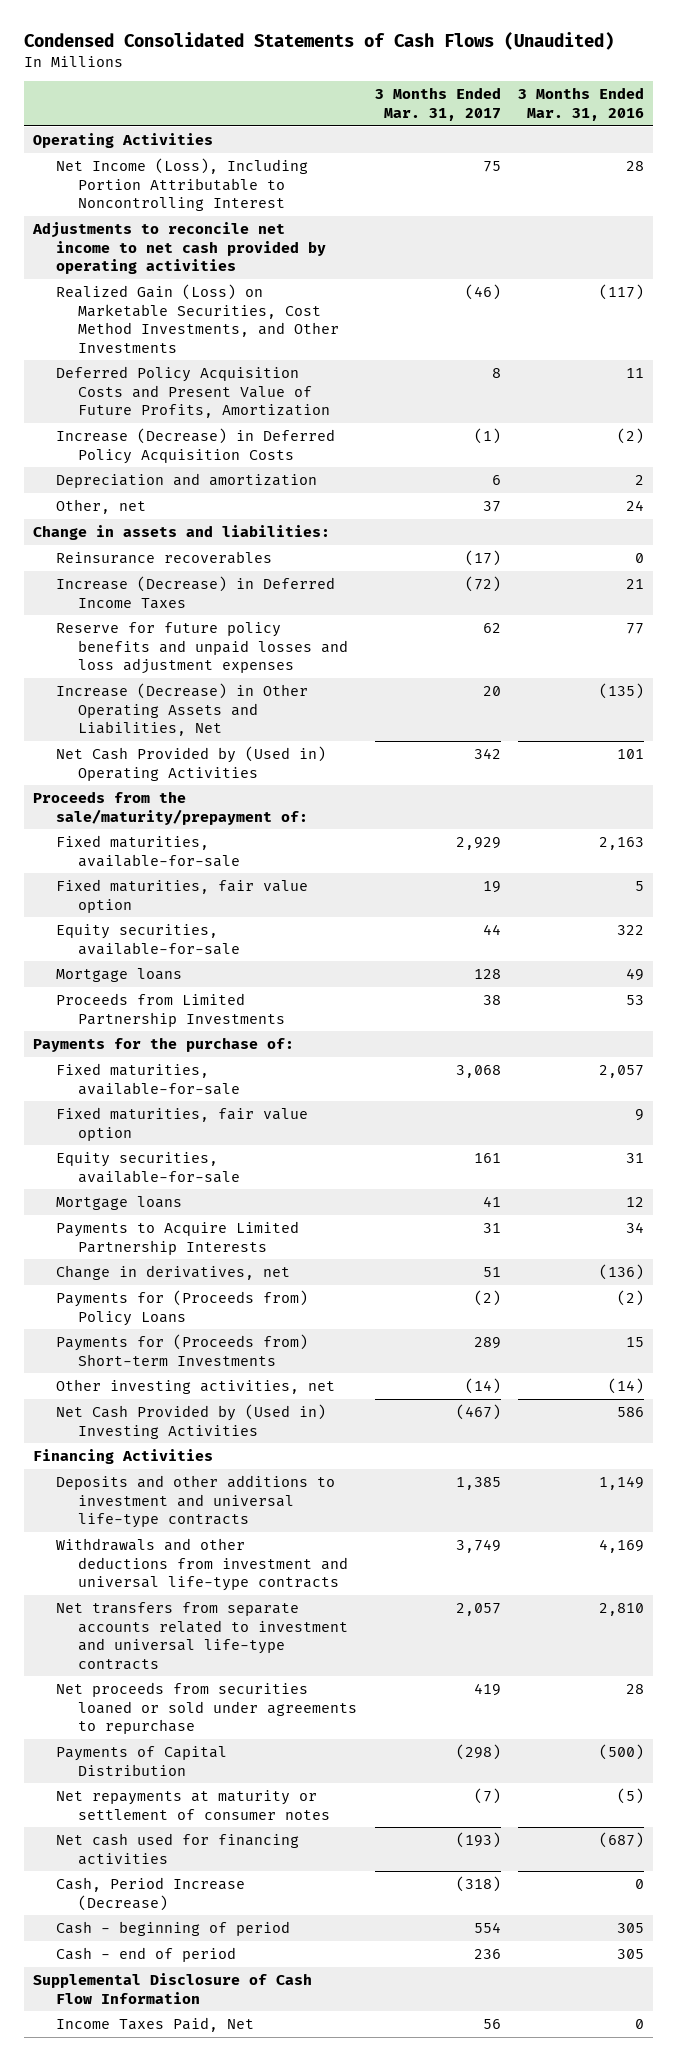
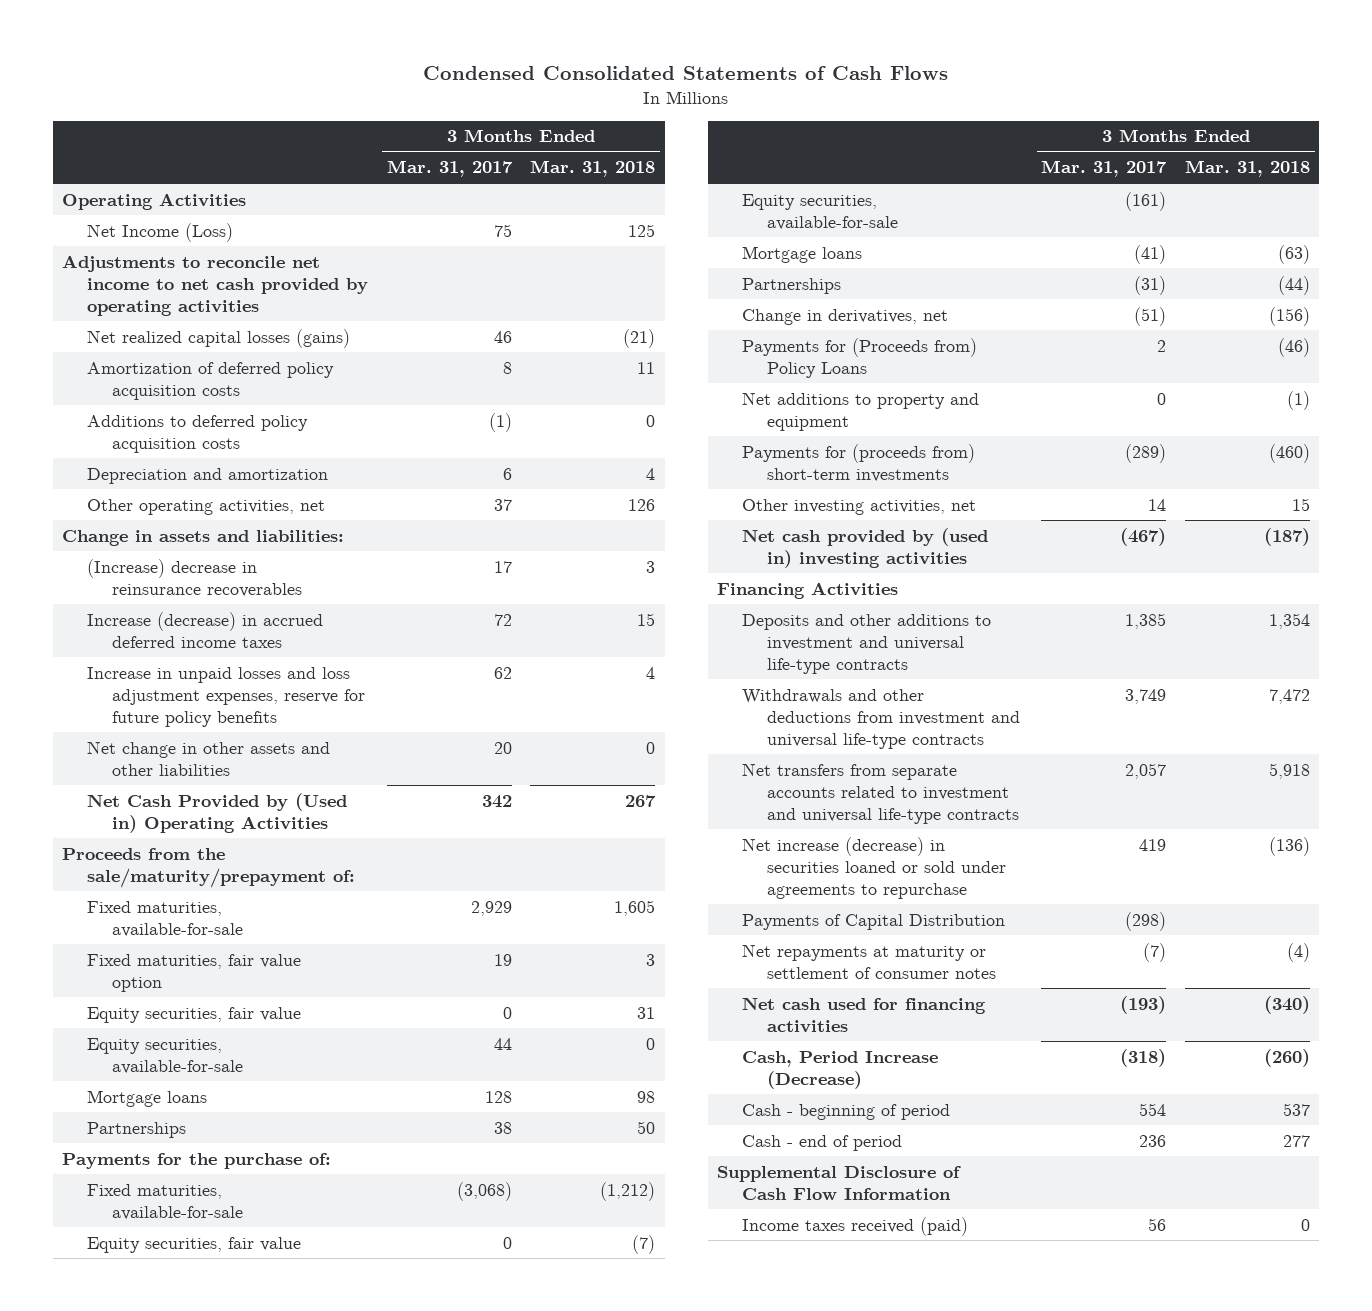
[24,31,615,50] Condensed Consolidated Statements of Cash Flows (Unaudited) -> [423,66,949,81] Condensed Consolidated Statements of Cash Flows
[518,87,645,121] 3 Months Ended Mar. 31, 2016 -> none
none -> [530,160,656,178] Mar. 31, 2018
[55,158,308,212] Net Income (Loss), Including Portion Attributable to Noncontrolling Interest -> none
none -> [87,222,234,242] Net Income (Loss)
[55,284,340,353] Realized Gain (Loss) on Marketable Securities, Cost Method Investments, and Other Investments -> [87,328,351,348] Net realized capital losses (gains)
[464,284,501,301] (46) -> [493,330,512,343] 46
[55,366,331,419] Deferred Policy Acquisition Costs and Present Value of Future Profits, Amortization -> [87,361,335,400] Amortization of deferred policy acquisition costs
[55,428,335,464] Increase (Decrease) in Deferred Policy Acquisition Costs -> [87,414,309,453] Additions to deferred policy acquisition costs
[55,499,146,515] Other, net -> [87,498,326,515] Other operating activities, net
[55,551,272,565] Reinsurance recoverables -> [87,558,302,597] (Increase) decrease in reinsurance recoverables
[464,550,501,567] (17) -> [493,560,512,573] 17
[55,576,335,609] Increase (Decrease) in Deferred Income Taxes -> [87,611,324,648] Increase (decrease) in accrued deferred income taxes
[464,576,501,593] (72) -> [493,613,512,626] 72
[55,622,349,675] Reserve for future policy benefits and unpaid losses and loss adjustment expenses -> [87,666,365,727] Increase in unpaid losses and loss adjustment expenses, reserve for future policy benefits
[55,683,308,737] Increase (Decrease) in Other Operating Assets and Liabilities, Net -> [87,740,331,776] Net change in other assets and other liabilities
none -> [87,1006,302,1023] Equity securities, fair value
[55,993,286,1027] Proceeds from Limited Partnership Investments -> [87,1121,187,1138] Partnerships
[55,1107,308,1141] Fixed maturities, fair value option -> none
[55,1221,299,1255] Payments to Acquire Limited Partnership Interests -> none
[455,1065,501,1079] 3,068 -> [456,1181,512,1201] (3,068)
none -> [87,1236,302,1253] Equity securities, fair value
[473,1153,501,1164] 161 -> [1125,191,1167,211] (161)
[482,1196,501,1208] 41 -> [1134,244,1167,264] (41)
none -> [741,277,841,294] Partnerships
[482,1267,501,1278] 51 -> [1134,306,1167,326] (51)
[473,1290,501,1307] (2) -> [1157,339,1167,352] 2
none -> [741,391,979,431] Net additions to property and equipment
[55,1334,308,1366] Payments for (Proceeds from) Short-term Investments -> [741,443,975,482] Payments for (proceeds from) short-term investments
[473,1337,501,1350] 289 -> [1125,443,1167,463] (289)
[464,1378,501,1395] (14) -> [1148,498,1167,511] 14
[55,1404,326,1439] Net Cash Provided by (Used in) Investing Activities -> [741,527,988,568] Net cash provided by (used in) investing activities
[55,1682,358,1735] Net proceeds from securities loaned or sold under agreements to repurchase -> [741,836,1006,899] Net increase (decrease) in securities loaned or sold under agreements to repurchase
[55,2017,254,2033] Income Taxes Paid, Net -> [741,1216,968,1236] Income taxes received (paid)

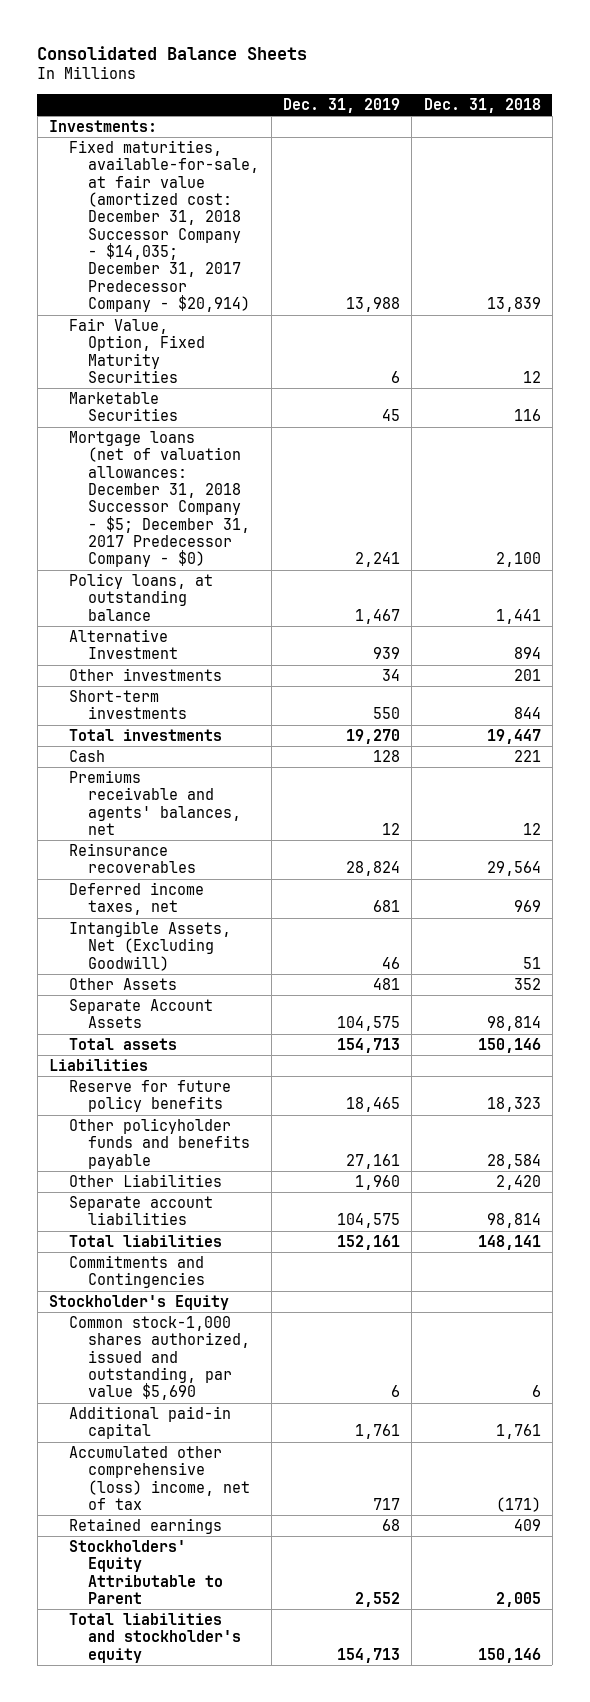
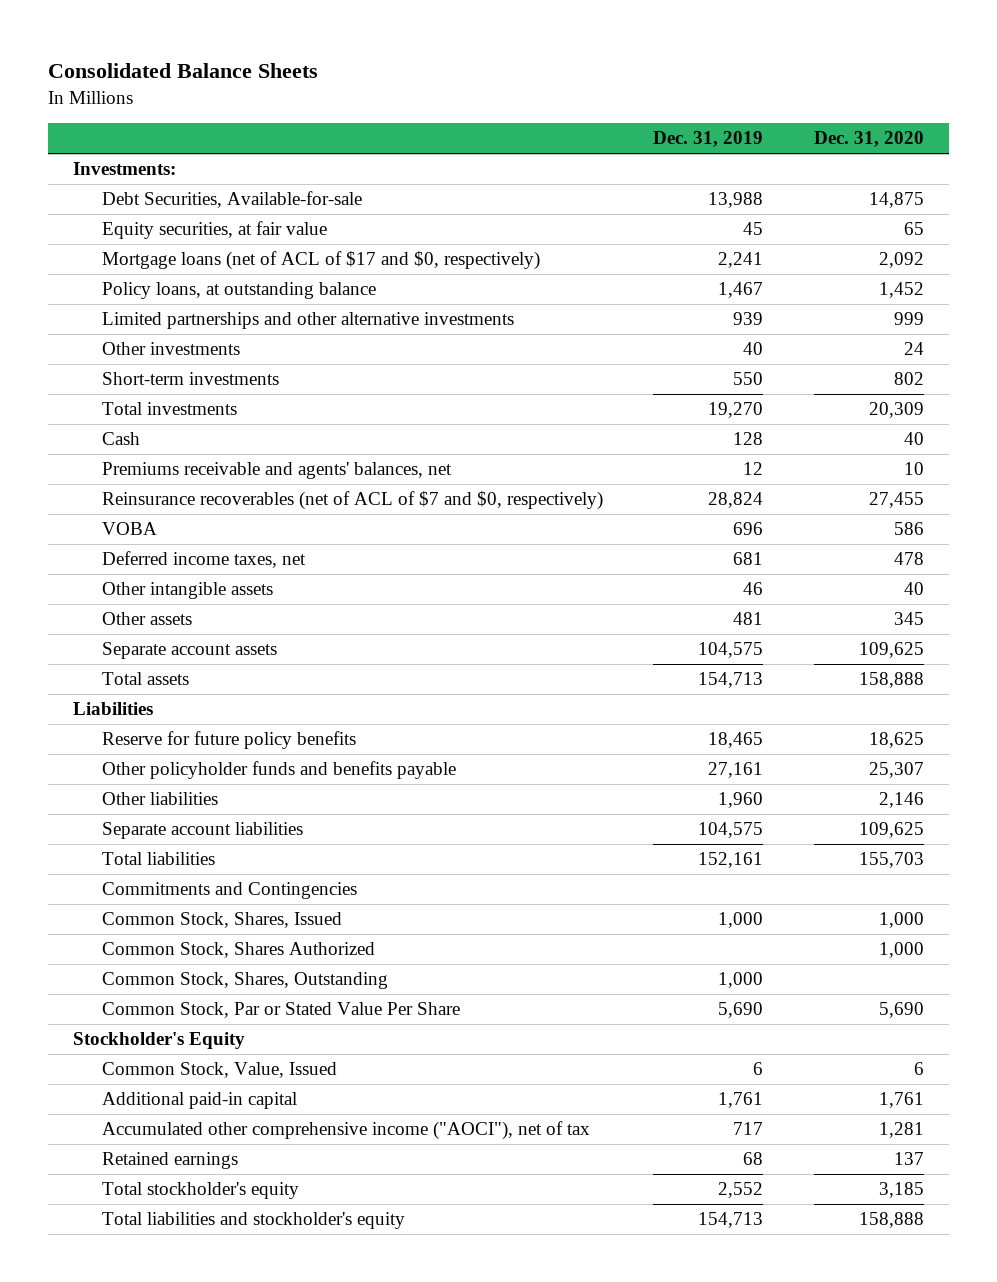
[423,97,541,113] Dec. 31, 2018 -> none
none -> [813,131,924,148] Dec. 31, 2020
[68,317,206,384] Fair Value, Option, Fixed Maturity Securities -> none
[68,139,260,313] Fixed maturities, available-for-sale, at fair value (amortized cost: December 31, 2018 Successor Company - $14,035; December 31, 2017 Predecessor Company - $20,914) -> [102,191,363,209] Debt Securities, Available-for-sale
[68,391,179,422] Marketable Securities -> [102,221,328,240] Equity securities, at fair value
[68,430,251,568] Mortgage loans (net of valuation allowances: December 31, 2018 Successor Company - $5; December 31, 2017 Predecessor Company - $0) -> [102,251,541,271] Mortgage loans (net of ACL of $17 and $0, respectively)
[68,628,179,660] Alternative Investment -> [102,312,515,330] Limited partnerships and other alternative investments
[382,668,401,681] 34 -> [743,342,764,356] 40
[68,842,197,874] Reinsurance recoverables -> [102,491,604,511] Reinsurance recoverables (net of ACL of $7 and $0, respectively)
none -> [102,522,158,536] VOBA
[68,920,231,971] Intangible Assets, Net (Excluding Goodwill) -> [102,582,274,600] Other intangible assets
[68,977,177,990] Other Assets -> [102,612,193,626] Other assets
[68,998,213,1029] Separate Account Assets -> [102,642,278,660] Separate account assets
[68,1173,222,1187] Other Liabilities -> [102,792,219,806] Other liabilities
none -> [102,912,343,929] Common Stock, Shares, Issued
none -> [102,942,376,959] Common Stock, Shares Authorized
none -> [102,972,389,990] Common Stock, Shares, Outstanding
none -> [102,1002,461,1019] Common Stock, Par or Stated Value Per Share
[68,1315,251,1401] Common stock-1,000 shares authorized, issued and outstanding, par value $5,690 -> [102,1062,338,1079] Common Stock, Value, Issued
[68,1445,251,1511] Accumulated other comprehensive (loss) income, net of tax -> [102,1121,591,1141] Accumulated other comprehensive income ("AOCI"), net of tax
[68,1539,224,1605] Stockholders' Equity Attributable to Parent -> [102,1182,300,1200] Total stockholder's equity

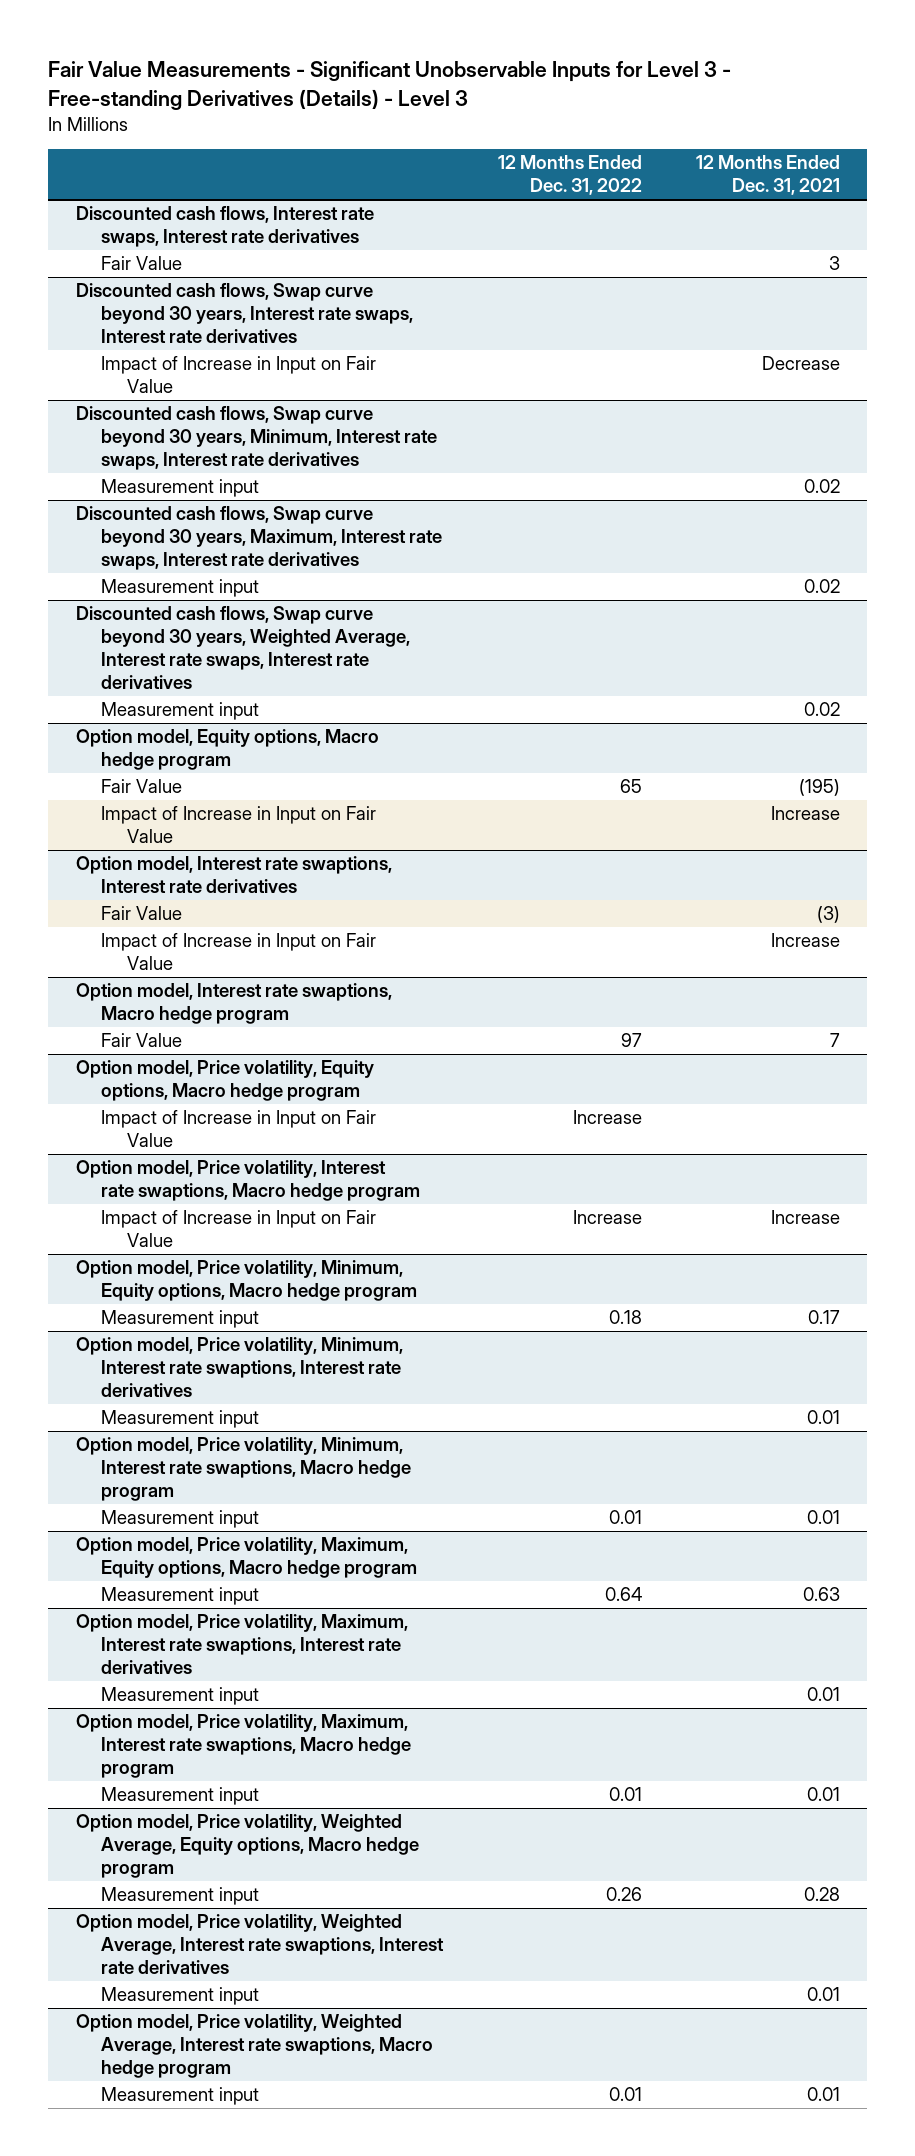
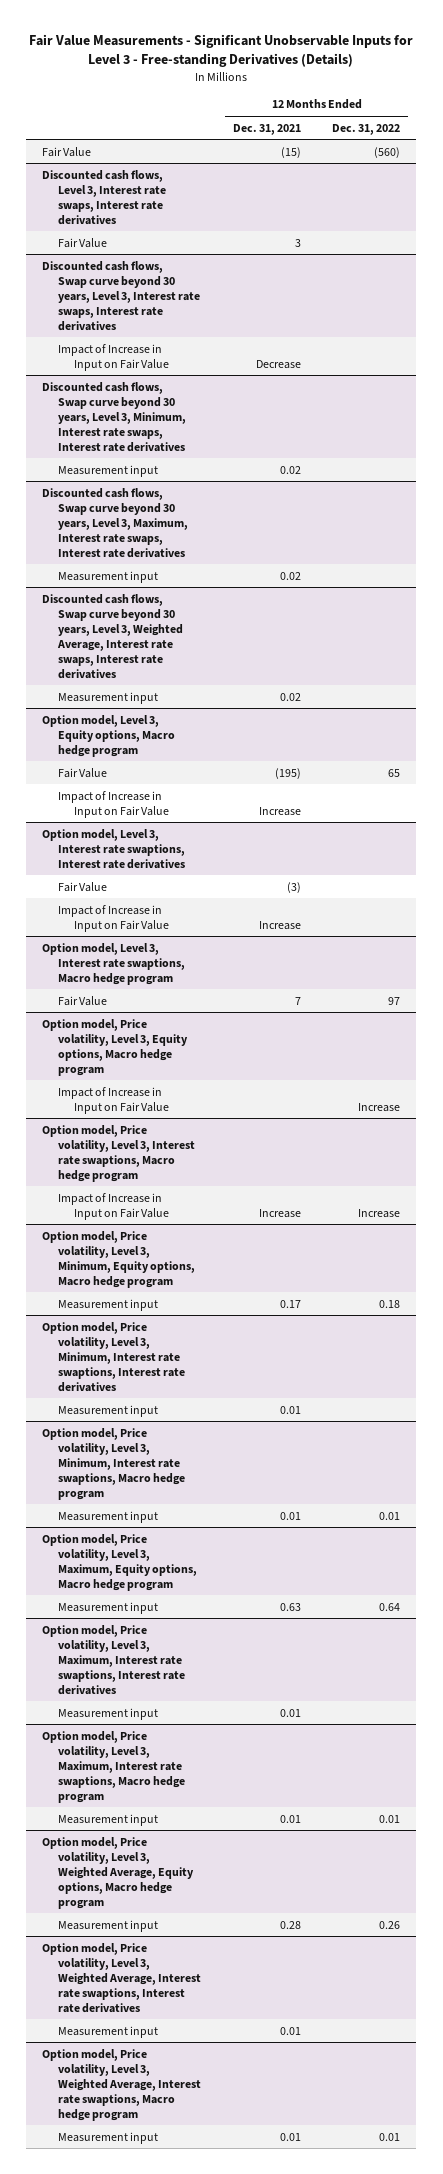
[48,61,732,110] Fair Value Measurements - Significant Unobservable Inputs for Level 3 - Free-standing Derivatives (Details) - Level 3 -> [29,34,414,68] Fair Value Measurements - Significant Unobservable Inputs for Level 3 - Free-standing Derivatives (Details)
none -> [42,146,92,157] Fair Value
[75,206,374,248] Discounted cash flows, Interest rate swaps, Interest rate derivatives -> [42,169,167,225] Discounted cash flows, Level 3, Interest rate swaps, Interest rate derivatives
[75,283,414,344] Discounted cash flows, Swap curve beyond 30 years, Interest rate swaps, Interest rate derivatives -> [42,260,201,331] Discounted cash flows, Swap curve beyond 30 years, Level 3, Interest rate swaps, Interest rate derivatives
[75,406,438,471] Discounted cash flows, Swap curve beyond 30 years, Minimum, Interest rate swaps, Interest rate derivatives -> [42,381,187,452] Discounted cash flows, Swap curve beyond 30 years, Level 3, Minimum, Interest rate swaps, Interest rate derivatives
[75,506,443,571] Discounted cash flows, Swap curve beyond 30 years, Maximum, Interest rate swaps, Interest rate derivatives -> [42,487,189,558] Discounted cash flows, Swap curve beyond 30 years, Level 3, Maximum, Interest rate swaps, Interest rate derivatives
[75,606,411,689] Discounted cash flows, Swap curve beyond 30 years, Weighted Average, Interest rate swaps, Interest rate derivatives -> [42,593,184,679] Discounted cash flows, Swap curve beyond 30 years, Level 3, Weighted Average, Interest rate swaps, Interest rate derivatives
[75,729,379,771] Option model, Equity options, Macro hedge program -> [42,714,176,757] Option model, Level 3, Equity options, Macro hedge program
[75,856,392,894] Option model, Interest rate swaptions, Interest rate derivatives -> [42,828,186,869] Option model, Level 3, Interest rate swaptions, Interest rate derivatives
[75,983,392,1025] Option model, Interest rate swaptions, Macro hedge program -> [42,942,186,985] Option model, Level 3, Interest rate swaptions, Macro hedge program
[75,1060,374,1102] Option model, Price volatility, Equity options, Macro hedge program -> [42,1018,189,1076] Option model, Price volatility, Level 3, Equity options, Macro hedge program
[75,1160,421,1202] Option model, Price volatility, Interest rate swaptions, Macro hedge program -> [42,1124,196,1182] Option model, Price volatility, Level 3, Interest rate swaptions, Macro hedge program
[75,1260,418,1302] Option model, Price volatility, Minimum, Equity options, Macro hedge program -> [42,1230,196,1288] Option model, Price volatility, Level 3, Minimum, Equity options, Macro hedge program
[75,1337,403,1398] Option model, Price volatility, Minimum, Interest rate swaptions, Interest rate derivatives -> [42,1321,186,1392] Option model, Price volatility, Level 3, Minimum, Interest rate swaptions, Interest rate derivatives
[75,1437,412,1502] Option model, Price volatility, Minimum, Interest rate swaptions, Macro hedge program -> [42,1427,186,1500] Option model, Price volatility, Level 3, Minimum, Interest rate swaptions, Macro hedge program
[75,1537,418,1579] Option model, Price volatility, Maximum, Equity options, Macro hedge program -> [42,1533,198,1591] Option model, Price volatility, Level 3, Maximum, Equity options, Macro hedge program
[75,1614,408,1675] Option model, Price volatility, Maximum, Interest rate swaptions, Interest rate derivatives -> [42,1624,186,1695] Option model, Price volatility, Level 3, Maximum, Interest rate swaptions, Interest rate derivatives
[75,1714,412,1779] Option model, Price volatility, Maximum, Interest rate swaptions, Macro hedge program -> [42,1730,186,1803] Option model, Price volatility, Level 3, Maximum, Interest rate swaptions, Macro hedge program
[75,1814,420,1879] Option model, Price volatility, Weighted Average, Equity options, Macro hedge program -> [42,1836,195,1909] Option model, Price volatility, Level 3, Weighted Average, Equity options, Macro hedge program
[75,1914,445,1975] Option model, Price volatility, Weighted Average, Interest rate swaptions, Interest rate derivatives -> [42,1942,202,2013] Option model, Price volatility, Level 3, Weighted Average, Interest rate swaptions, Interest rate derivatives
[75,2014,434,2079] Option model, Price volatility, Weighted Average, Interest rate swaptions, Macro hedge program -> [42,2048,202,2121] Option model, Price volatility, Level 3, Weighted Average, Interest rate swaptions, Macro hedge program

